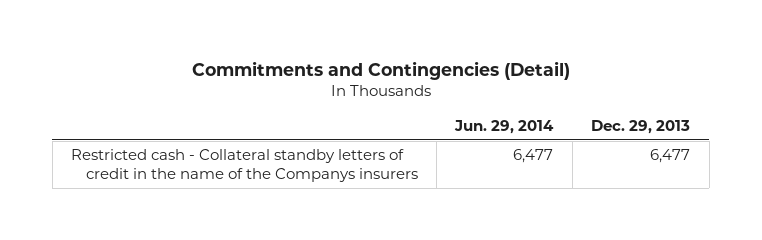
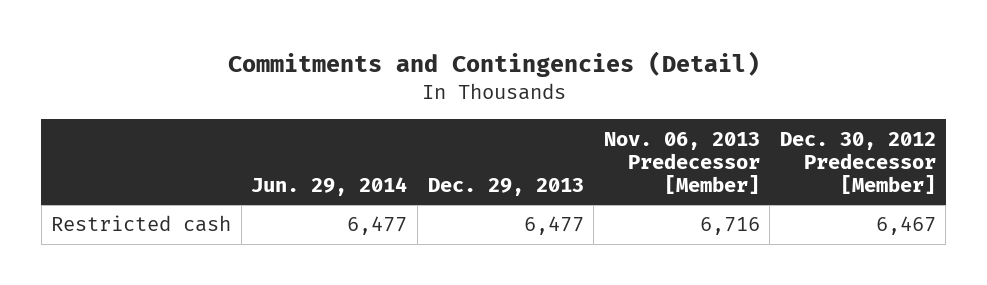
none -> [603,131,760,195] Nov. 06, 2013 Predecessor [Member]
none -> [779,131,936,195] Dec. 30, 2012 Predecessor [Member]
[71,149,418,183] Restricted cash - Collateral standby letters of credit in the name of the Companys insurers -> [51,215,232,233] Restricted cash

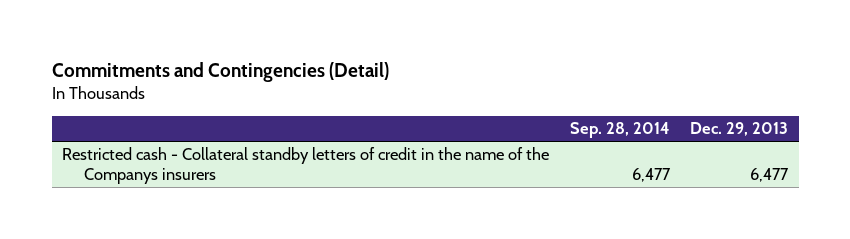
[251,177,408,197] Jun. 29, 2014 -> none
[603,131,760,195] Nov. 06, 2013 Predecessor [Member] -> none
[779,131,936,195] Dec. 30, 2012 Predecessor [Member] -> none
none -> [569,122,670,139] Sep. 28, 2014
[51,215,232,233] Restricted cash -> [61,147,549,184] Restricted cash - Collateral standby letters of credit in the name of the Companys insurers

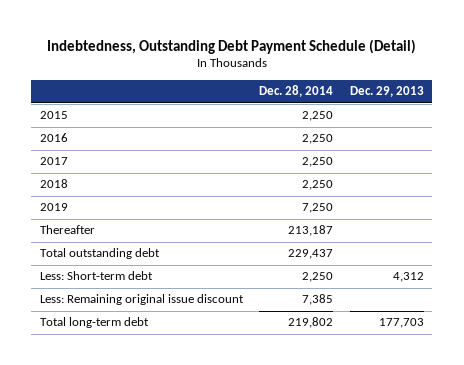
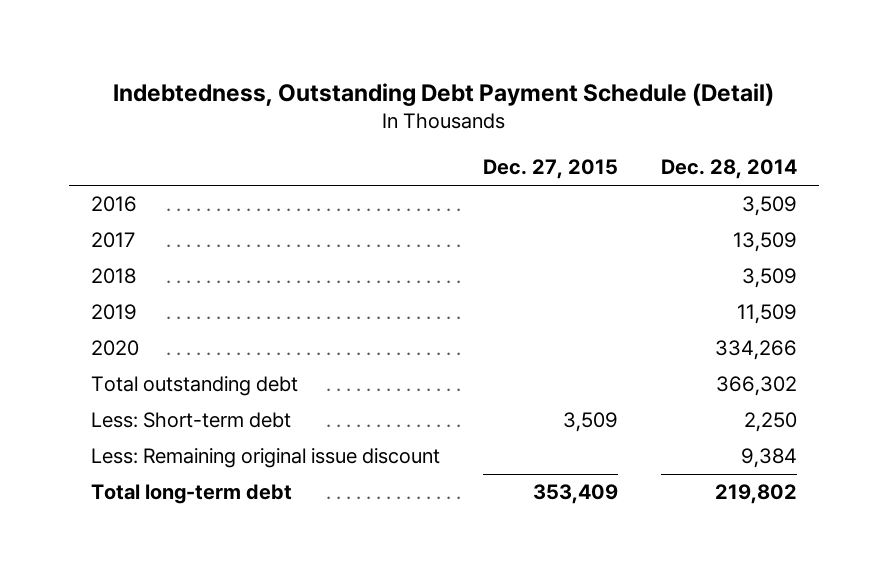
[349,86,424,98] Dec. 29, 2013 -> none
none -> [483,159,619,180] Dec. 27, 2015
[39,111,68,120] 2015 -> none
[39,225,95,235] Thereafter -> none
[302,134,334,145] 2,250 -> [742,196,798,217] 3,509
[302,157,334,168] 2,250 -> [733,232,798,253] 13,509
[302,180,334,191] 2,250 -> [742,268,798,289] 3,509
[302,203,334,214] 7,250 -> [737,304,798,325] 11,509
none -> [90,340,139,357] 2020
[288,249,334,260] 229,437 -> [716,376,798,397] 366,302
[302,294,334,306] 7,385 -> [741,448,798,469] 9,384

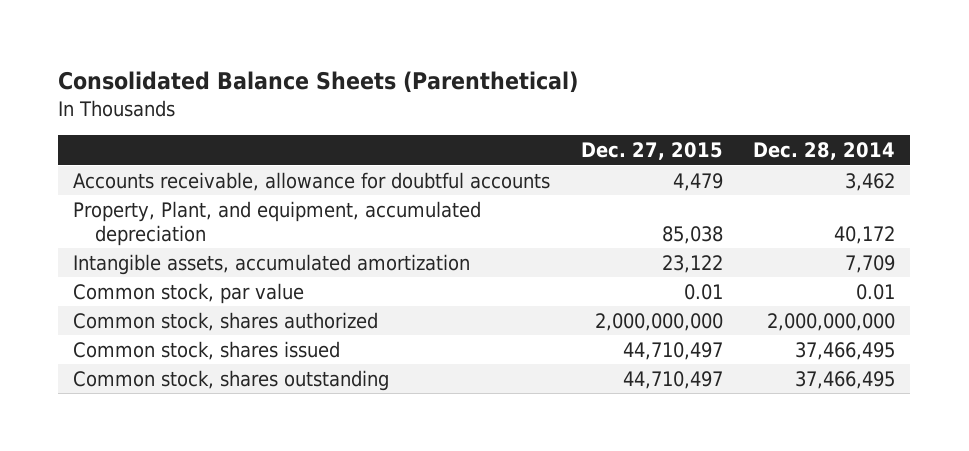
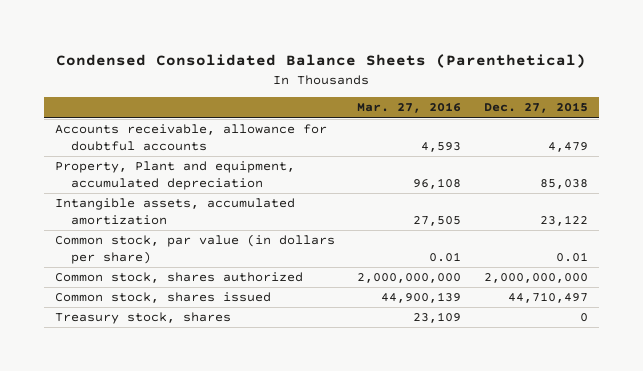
[58,70,579,93] Consolidated Balance Sheets (Parenthetical) -> [56,54,587,69] Condensed Consolidated Balance Sheets (Parenthetical)
[753,142,896,161] Dec. 28, 2014 -> none
none -> [357,102,462,114] Mar. 27, 2016
[73,200,482,246] Property, Plant, and equipment, accumulated depreciation -> [54,161,295,191] Property, Plant and equipment, accumulated depreciation
[73,282,305,304] Common stock, par value -> [54,234,335,265] Common stock, par value (in dollars per share)
[73,369,390,391] Common stock, shares outstanding -> none
none -> [54,312,231,325] Treasury stock, shares

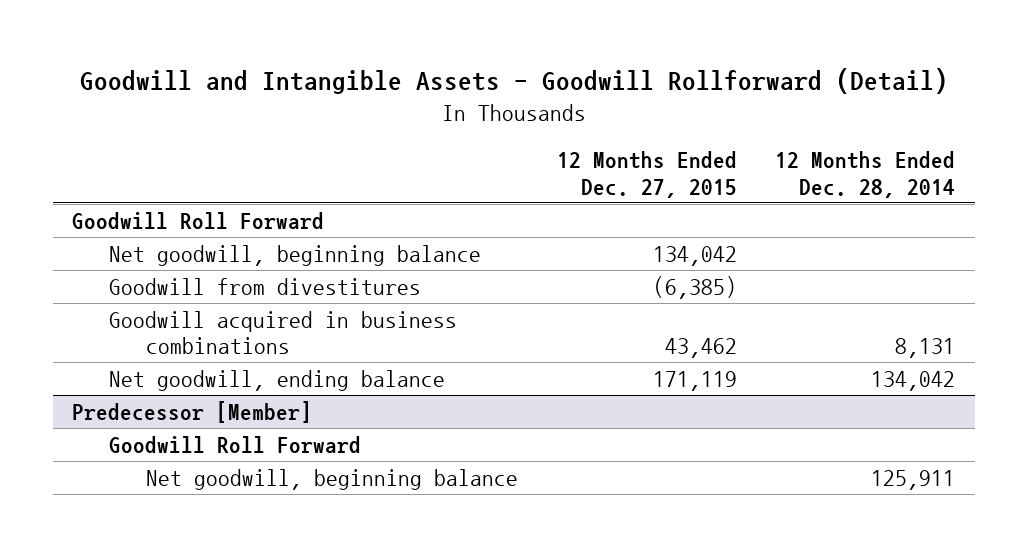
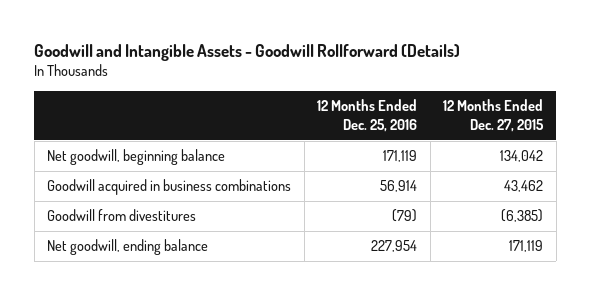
[79,68,948,95] Goodwill and Intangible Assets - Goodwill Rollforward (Detail) -> [34,43,461,61] Goodwill and Intangible Assets - Goodwill Rollforward (Details)
[775,151,956,199] 12 Months Ended Dec. 28, 2014 -> none
none -> [317,99,418,132] 12 Months Ended Dec. 25, 2016
[72,211,325,229] Goodwill Roll Forward -> none
[109,277,422,295] Goodwill from divestitures -> [47,209,197,222] Goodwill from divestitures
[72,400,313,423] Predecessor [Member] -> none
[109,435,362,453] Goodwill Roll Forward -> none
[145,468,518,490] Net goodwill, beginning balance -> none

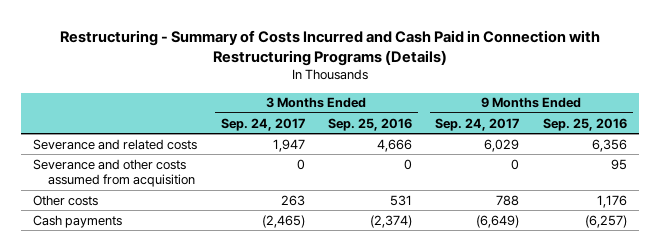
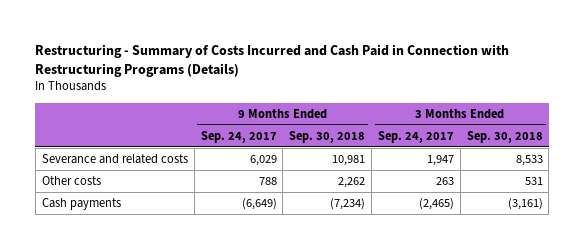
[328,117,413,131] Sep. 25, 2016 -> none
[542,117,627,131] Sep. 25, 2016 -> none
none -> [289,130,366,143] Sep. 30, 2018
none -> [466,130,543,143] Sep. 30, 2018
[33,158,196,188] Severance and other costs assumed from acquisition -> none

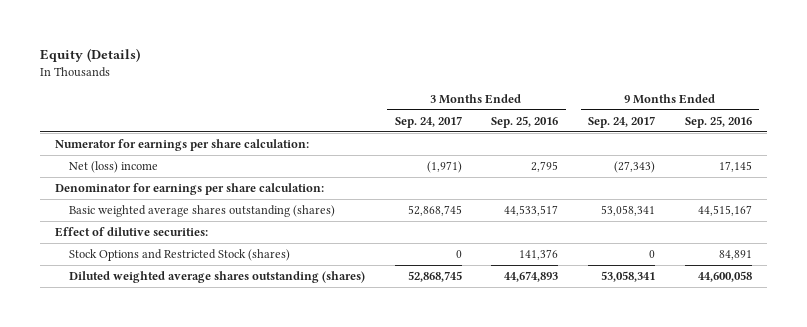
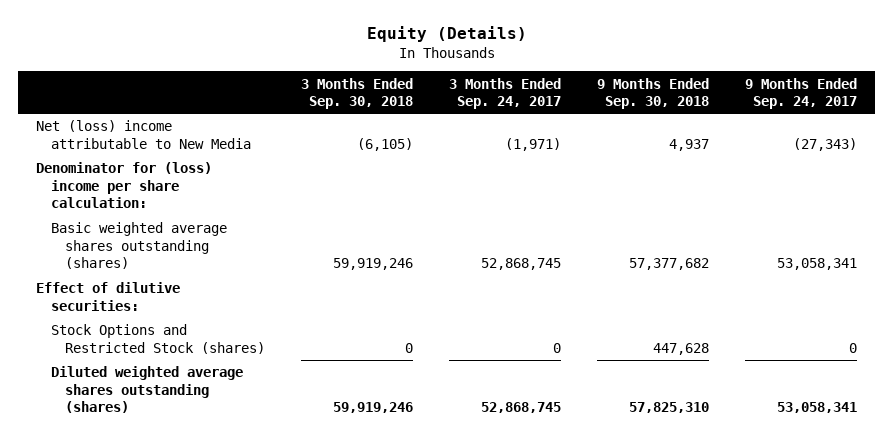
[491,115,559,128] Sep. 25, 2016 -> none
[684,115,752,128] Sep. 25, 2016 -> none
none -> [300,77,413,109] 3 Months Ended Sep. 30, 2018
none -> [597,77,710,109] 9 Months Ended Sep. 30, 2018
[54,138,309,151] Numerator for earnings per share calculation: -> none
[68,160,158,173] Net (loss) income -> [36,120,251,149] Net (loss) income attributable to New Media
[54,182,324,195] Denominator for earnings per share calculation: -> [36,162,213,209] Denominator for (loss) income per share calculation:

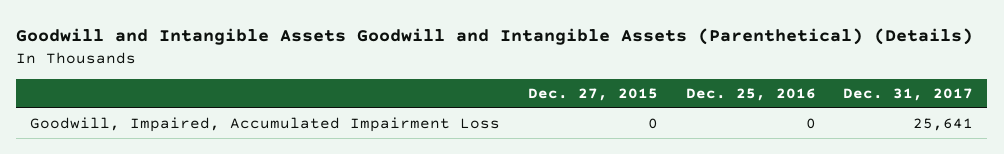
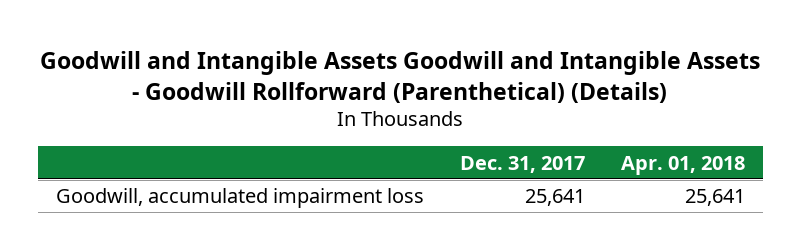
[16,28,974,46] Goodwill and Intangible Assets Goodwill and Intangible Assets (Parenthetical) (Details) -> [40,50,761,103] Goodwill and Intangible Assets Goodwill and Intangible Assets - Goodwill Rollforward (Parenthetical) (Details)
[527,87,658,101] Dec. 27, 2015 -> none
[685,87,816,101] Dec. 25, 2016 -> none
none -> [620,155,745,175] Apr. 01, 2018
[30,117,501,133] Goodwill, Impaired, Accumulated Impairment Loss -> [55,188,424,209] Goodwill, accumulated impairment loss

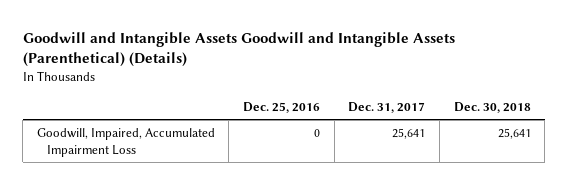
[40,50,761,103] Goodwill and Intangible Assets Goodwill and Intangible Assets - Goodwill Rollforward (Parenthetical) (Details) -> [22,32,455,68] Goodwill and Intangible Assets Goodwill and Intangible Assets (Parenthetical) (Details)
[620,155,745,175] Apr. 01, 2018 -> none
none -> [243,102,321,114] Dec. 25, 2016
none -> [453,102,531,114] Dec. 30, 2018
[55,188,424,209] Goodwill, accumulated impairment loss -> [36,127,215,157] Goodwill, Impaired, Accumulated Impairment Loss

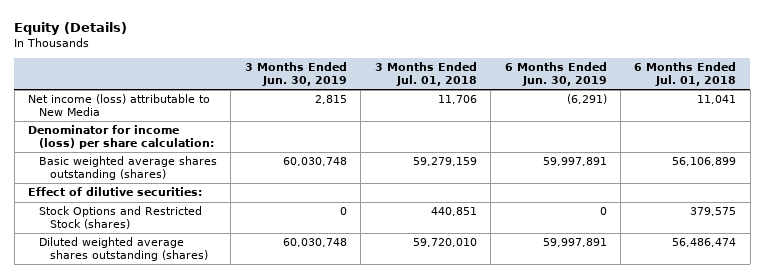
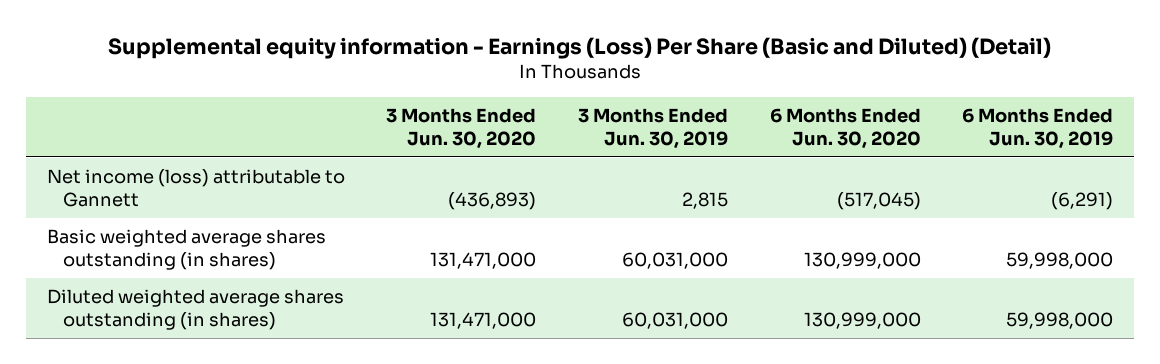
[14,21,128,35] Equity (Details) -> [107,36,1051,59] Supplemental equity information - Earnings (Loss) Per Share (Basic and Diluted) (Detail)
[374,62,477,87] 3 Months Ended Jul. 01, 2018 -> none
[634,62,737,87] 6 Months Ended Jul. 01, 2018 -> none
none -> [386,107,537,149] 3 Months Ended Jun. 30, 2020
none -> [769,107,921,149] 6 Months Ended Jun. 30, 2020
[28,125,214,150] Denominator for income (loss) per share calculation: -> none
[28,187,203,197] Effect of dilutive securities: -> none
[38,206,202,230] Stock Options and Restricted Stock (shares) -> none
[28,94,211,117] Net income (loss) attributable to New Media -> [46,169,345,208] Net income (loss) attributable to Gannett
[38,156,217,181] Basic weighted average shares outstanding (shares) -> [46,229,326,271] Basic weighted average shares outstanding (in shares)
[282,157,347,167] 60,030,748 -> [621,252,728,270] 60,031,000
[542,157,607,167] 59,997,891 -> [1006,252,1114,270] 59,998,000
[38,237,208,262] Diluted weighted average shares outstanding (shares) -> [46,289,344,331] Diluted weighted average shares outstanding (in shares)
[282,238,347,248] 60,030,748 -> [621,312,728,330] 60,031,000
[542,238,607,248] 59,997,891 -> [1006,312,1114,330] 59,998,000

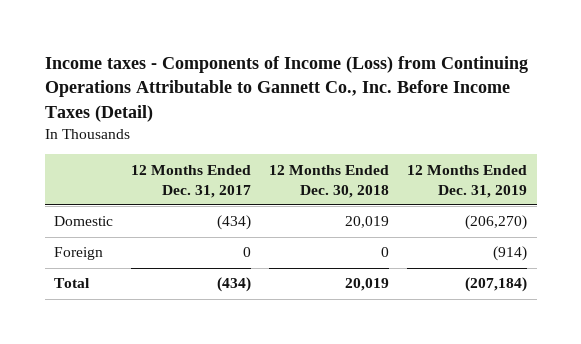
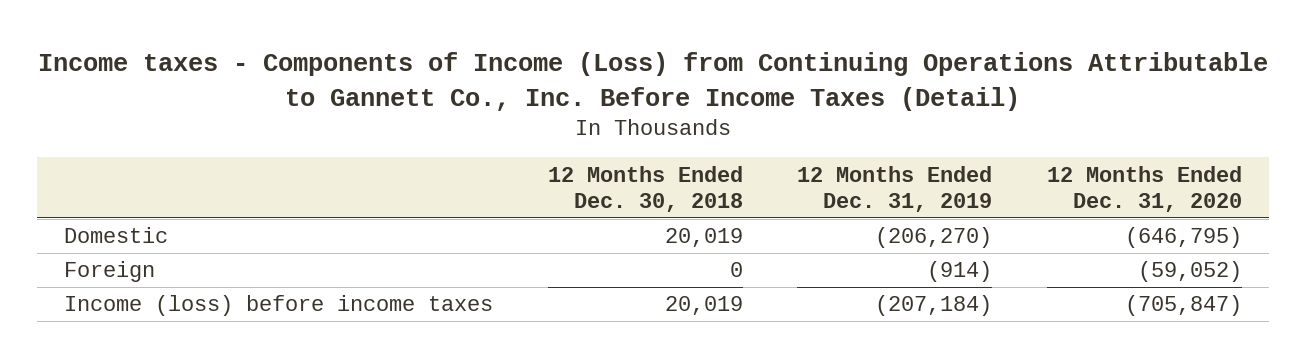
[130,164,251,198] 12 Months Ended Dec. 31, 2017 -> none
none -> [1046,165,1242,213] 12 Months Ended Dec. 31, 2020
[53,278,90,289] Total -> [64,295,494,317] Income (loss) before income taxes

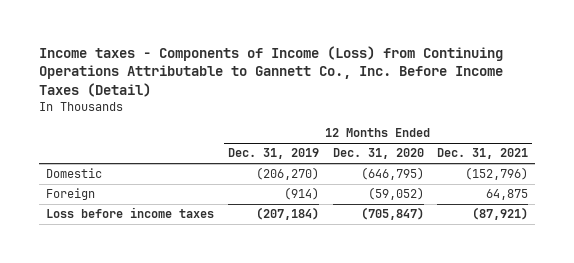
[547,165,743,213] 12 Months Ended Dec. 30, 2018 -> none
none -> [437,148,529,160] Dec. 31, 2021
[64,295,494,317] Income (loss) before income taxes -> [46,207,215,219] Loss before income taxes

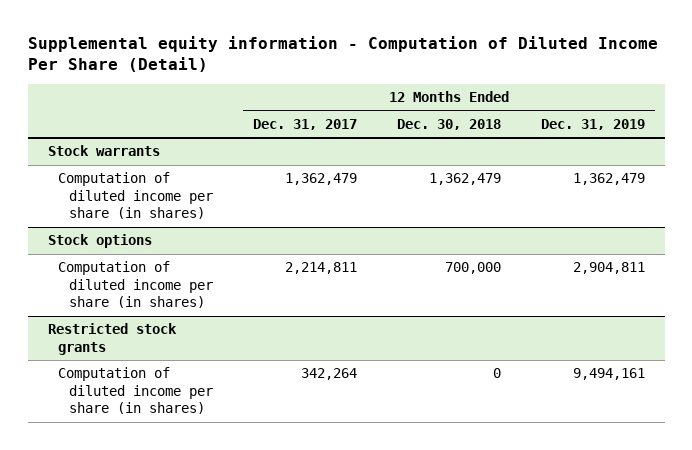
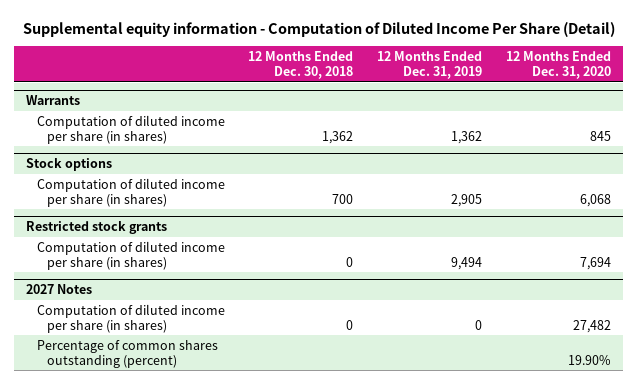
[252,118,357,130] Dec. 31, 2017 -> none
none -> [506,51,612,80] 12 Months Ended Dec. 31, 2020
[47,145,160,157] Stock warrants -> [26,95,81,106] Warrants
[428,173,501,186] 1,362,479 -> [322,130,354,144] 1,362
[572,173,645,186] 1,362,479 -> [451,130,483,144] 1,362
[444,262,501,275] 700,000 -> [332,193,354,204] 700
[572,262,645,275] 2,904,811 -> [451,193,483,207] 2,905
[572,368,645,381] 9,494,161 -> [451,256,483,270] 9,494
none -> [26,284,93,295] 2027 Notes
none -> [36,303,225,333] Computation of diluted income per share (in shares)
none -> [36,339,218,368] Percentage of common shares outstanding (percent)

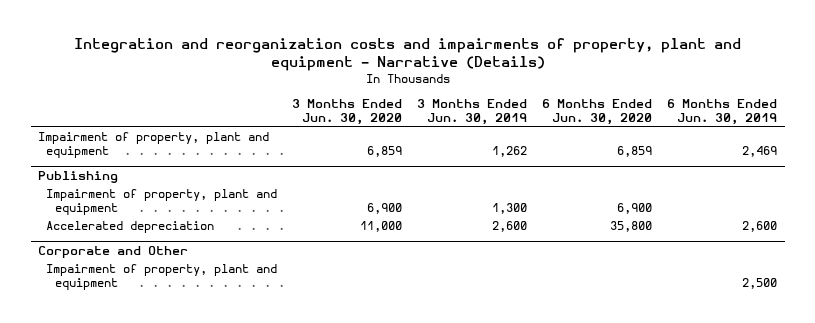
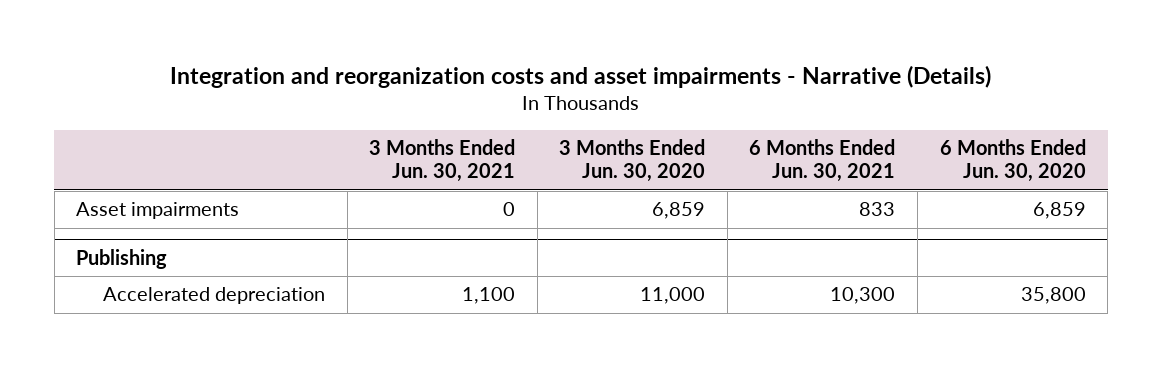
[73,37,741,72] Integration and reorganization costs and impairments of property, plant and equipment - Narrative (Details) -> [170,65,992,89] Integration and reorganization costs and asset impairments - Narrative (Details)
[417,99,528,126] 3 Months Ended Jun. 30, 2019 -> none
[667,99,778,126] 6 Months Ended Jun. 30, 2019 -> none
none -> [369,139,516,183] 3 Months Ended Jun. 30, 2021
none -> [749,139,896,183] 6 Months Ended Jun. 30, 2021
[37,132,269,159] Impairment of property, plant and equipment -> [76,202,240,220] Asset impairments
[46,189,278,216] Impairment of property, plant and equipment -> none
[37,246,188,259] Corporate and Other -> none
[46,264,278,291] Impairment of property, plant and equipment -> none

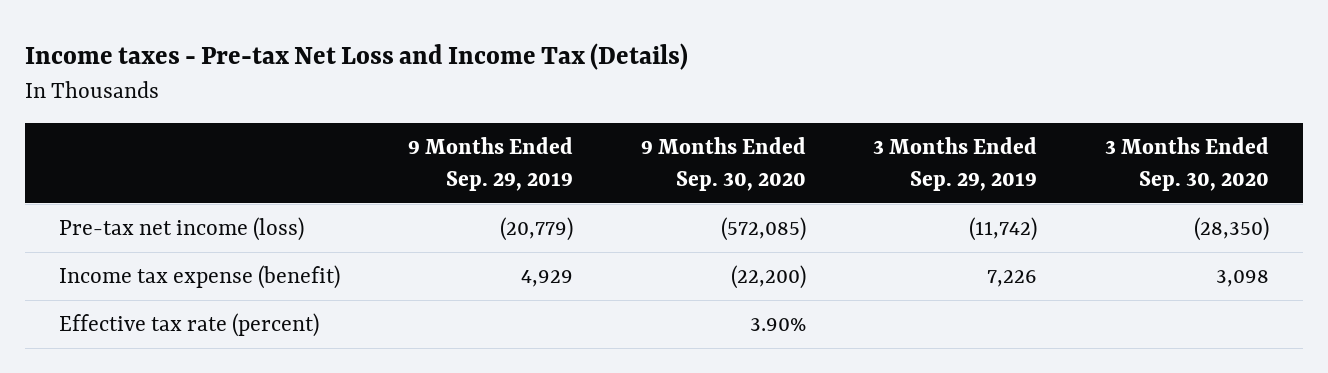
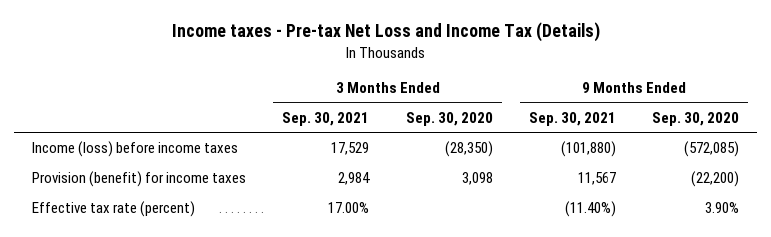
[407,136,573,191] 9 Months Ended Sep. 29, 2019 -> none
[873,136,1038,191] 3 Months Ended Sep. 29, 2019 -> none
none -> [282,111,370,126] Sep. 30, 2021
none -> [528,111,616,126] Sep. 30, 2021
[59,217,305,242] Pre-tax net income (loss) -> [32,141,239,158] Income (loss) before income taxes
[59,265,341,290] Income tax expense (benefit) -> [32,171,247,188] Provision (benefit) for income taxes

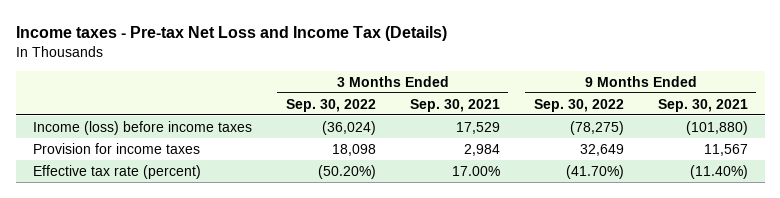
[405,111,493,126] Sep. 30, 2020 -> none
[652,111,740,126] Sep. 30, 2020 -> none
none -> [285,98,376,112] Sep. 30, 2022
none -> [533,98,624,112] Sep. 30, 2022
[32,171,247,188] Provision (benefit) for income taxes -> [32,142,200,154] Provision for income taxes

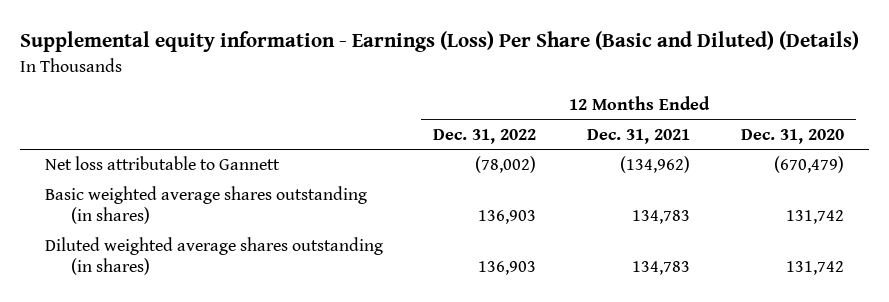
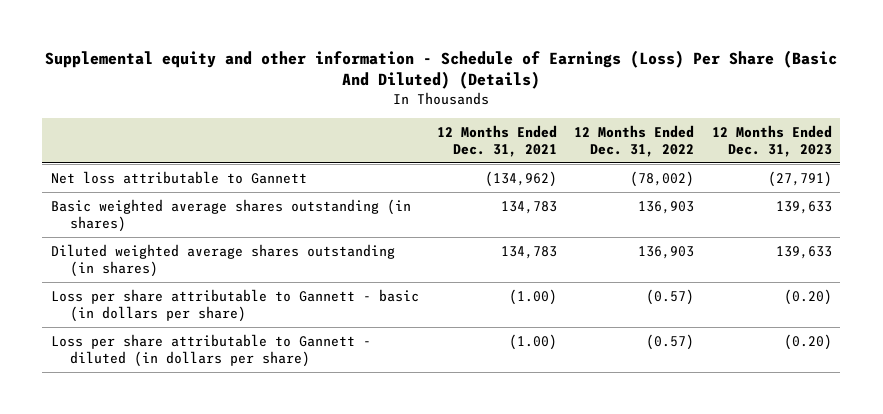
[19,31,859,53] Supplemental equity information - Earnings (Loss) Per Share (Basic and Diluted) (Details) -> [45,49,838,90] Supplemental equity and other information - Schedule of Earnings (Loss) Per Share (Basic And Diluted) (Details)
[740,128,844,144] Dec. 31, 2020 -> none
none -> [711,124,832,157] 12 Months Ended Dec. 31, 2023
none -> [51,288,420,322] Loss per share attributable to Gannett - basic (in dollars per share)
none -> [51,333,372,367] Loss per share attributable to Gannett - diluted (in dollars per share)

